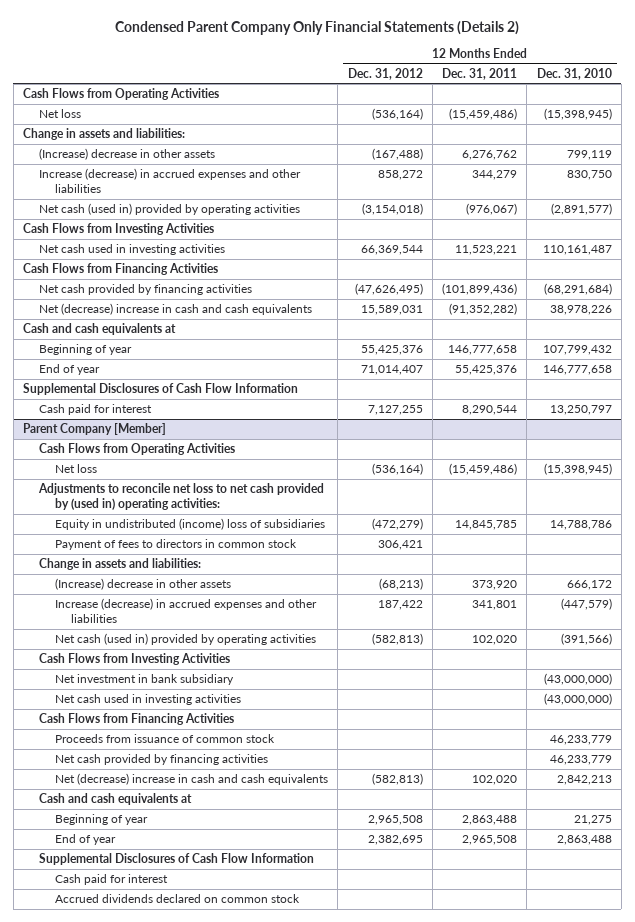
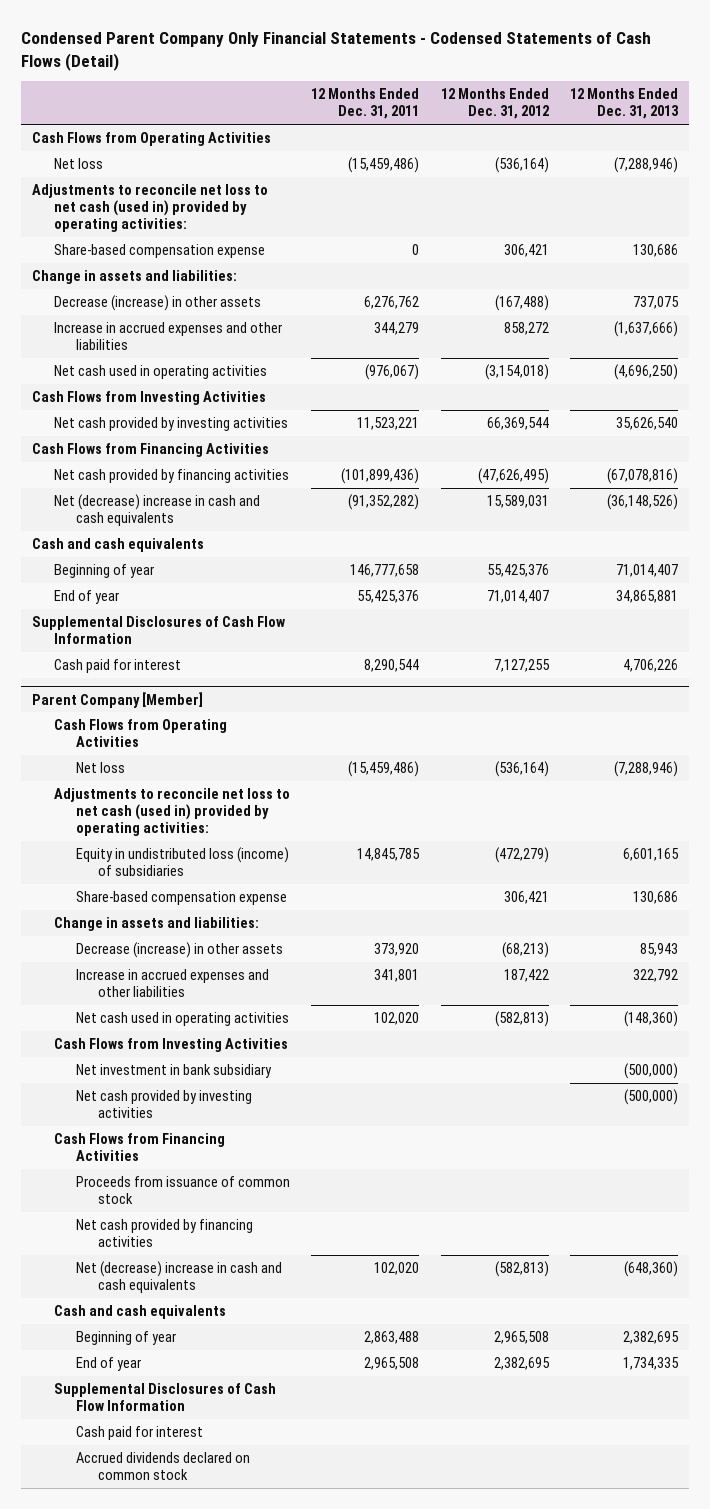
[115,20,520,35] Condensed Parent Company Only Financial Statements (Details 2) -> [21,31,652,71] Condensed Parent Company Only Financial Statements - Codensed Statements of Cash Flows (Detail)
[536,67,612,80] Dec. 31, 2010 -> none
none -> [569,88,679,120] 12 Months Ended Dec. 31, 2013
none -> [31,184,268,232] Adjustments to reconcile net loss to net cash (used in) provided by operating activities:
none -> [53,244,265,259] Share-based compensation expense
[39,148,216,161] (Increase) decrease in other assets -> [53,295,261,312] Decrease (increase) in other assets
[39,168,302,194] Increase (decrease) in accrued expenses and other liabilities -> [53,322,282,351] Increase in accrued expenses and other liabilities
[39,203,301,216] Net cash (used in) provided by operating activities -> [53,365,267,380] Net cash used in operating activities
[39,244,226,256] Net cash used in investing activities -> [53,417,288,432] Net cash provided by investing activities
[23,323,177,336] Cash and cash equivalents at -> [31,538,204,553] Cash and cash equivalents
[38,483,325,511] Adjustments to reconcile net loss to net cash provided by (used in) operating activities: -> [53,788,290,836] Adjustments to reconcile net loss to net cash (used in) provided by operating activities:
[55,518,326,531] Equity in undistributed (income) loss of subsidiaries -> [75,847,289,877] Equity in undistributed loss (income) of subsidiaries
[55,539,298,551] Payment of fees to directors in common stock -> [75,891,287,906] Share-based compensation expense
[55,578,232,591] (Increase) decrease in other assets -> [75,942,283,959] Decrease (increase) in other assets
[55,598,318,624] Increase (decrease) in accrued expenses and other liabilities -> [75,969,269,998] Increase in accrued expenses and other liabilities
[55,633,317,646] Net cash (used in) provided by operating activities -> [75,1012,289,1027] Net cash used in operating activities
[55,694,242,706] Net cash used in investing activities -> [75,1090,252,1119] Net cash provided by investing activities
[39,793,193,806] Cash and cash equivalents at -> [53,1305,226,1320] Cash and cash equivalents

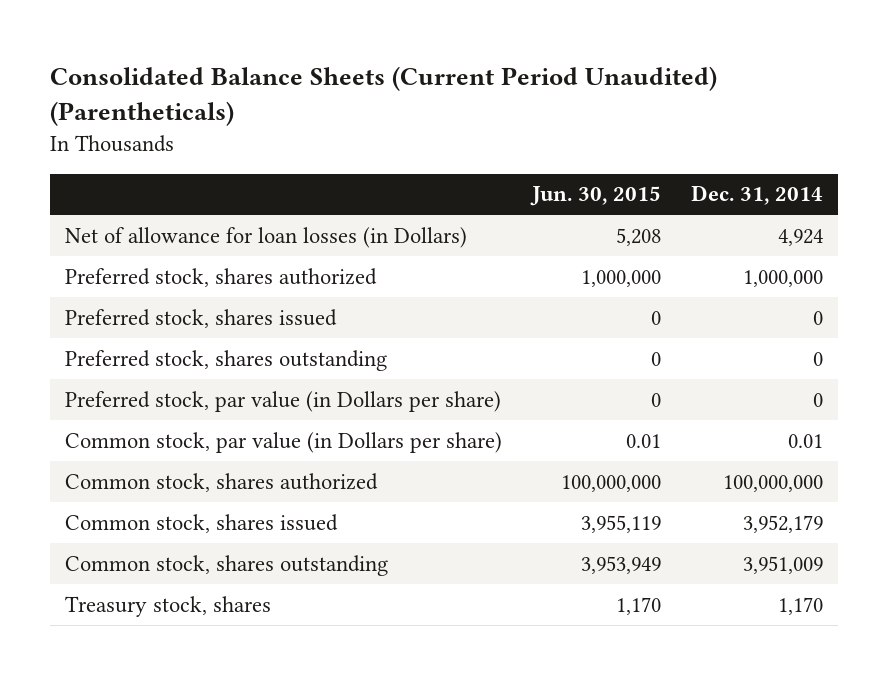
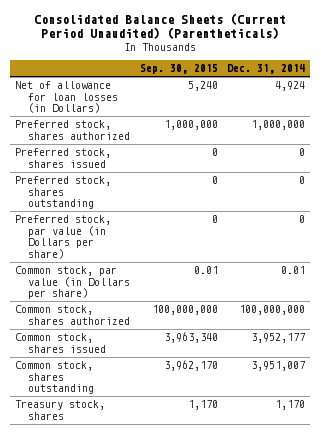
[529,186,661,207] Jun. 30, 2015 -> none
none -> [139,64,218,75] Sep. 30, 2015
[742,514,823,533] 3,952,179 -> [251,333,306,344] 3,952,177
[742,555,823,574] 3,951,009 -> [251,361,306,372] 3,951,007

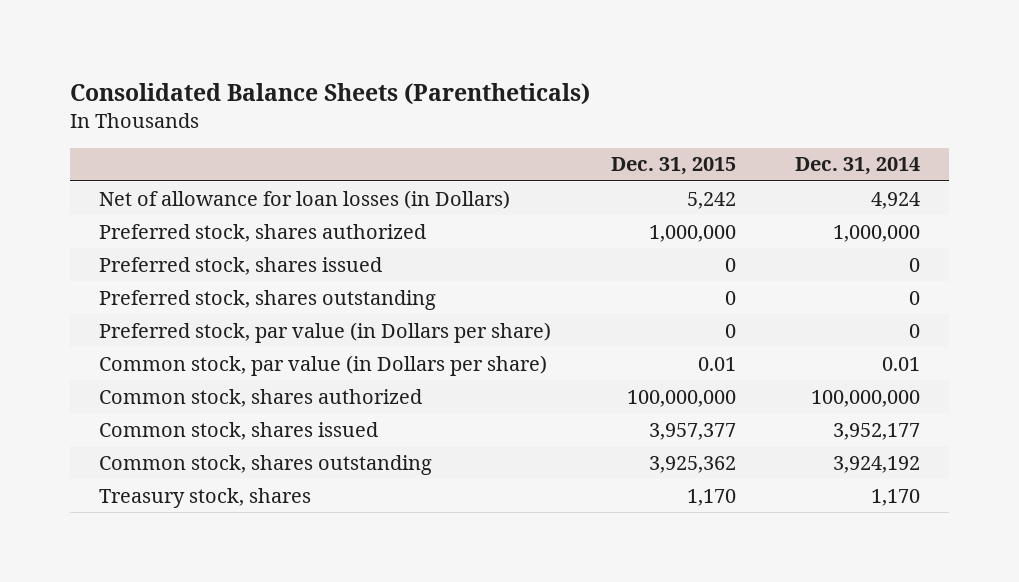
[34,13,287,40] Consolidated Balance Sheets (Current Period Unaudited) (Parentheticals) -> [69,82,590,105] Consolidated Balance Sheets (Parentheticals)
[139,64,218,75] Sep. 30, 2015 -> none
none -> [610,157,736,176] Dec. 31, 2015
[251,361,306,372] 3,951,007 -> [832,455,920,473] 3,924,192

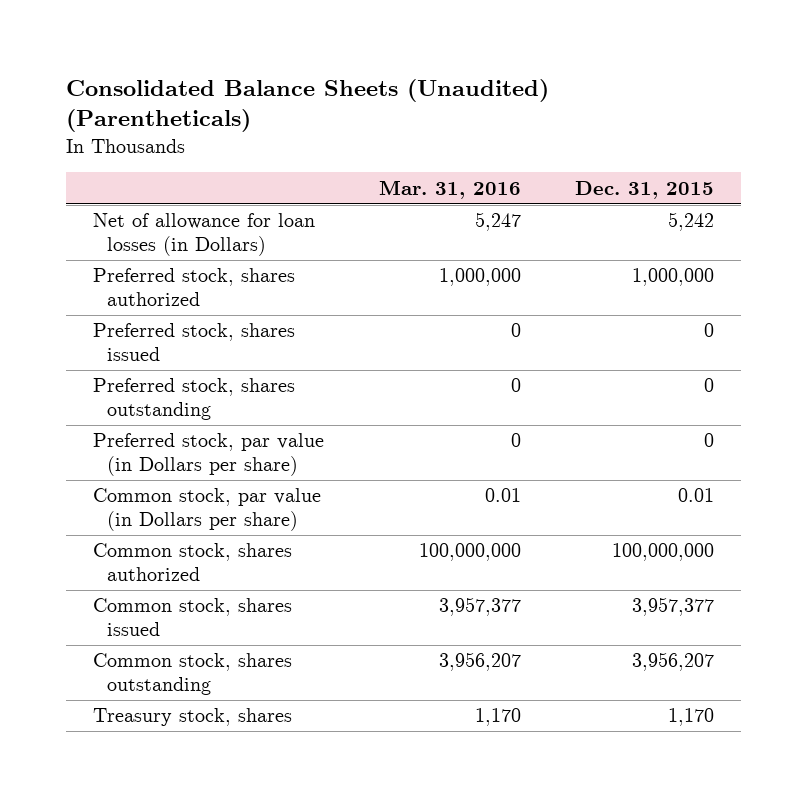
[69,82,590,105] Consolidated Balance Sheets (Parentheticals) -> [65,79,549,133] Consolidated Balance Sheets (Unaudited) (Parentheticals)
[794,157,920,176] Dec. 31, 2014 -> none
none -> [378,179,521,199] Mar. 31, 2016
[648,455,736,473] 3,925,362 -> [632,652,715,672] 3,956,207

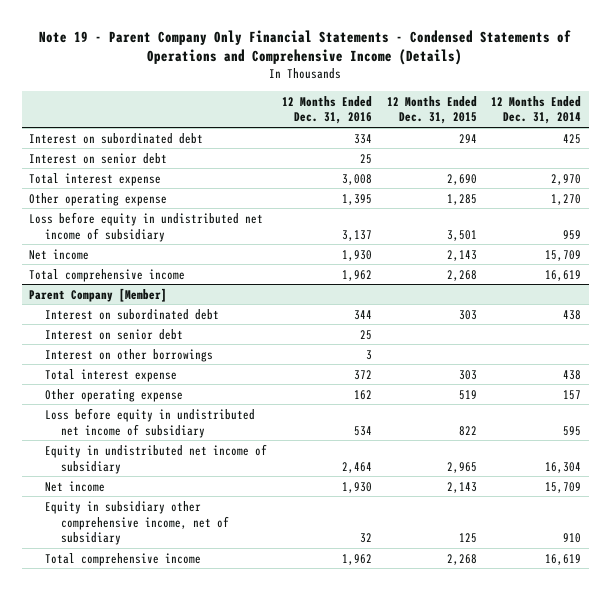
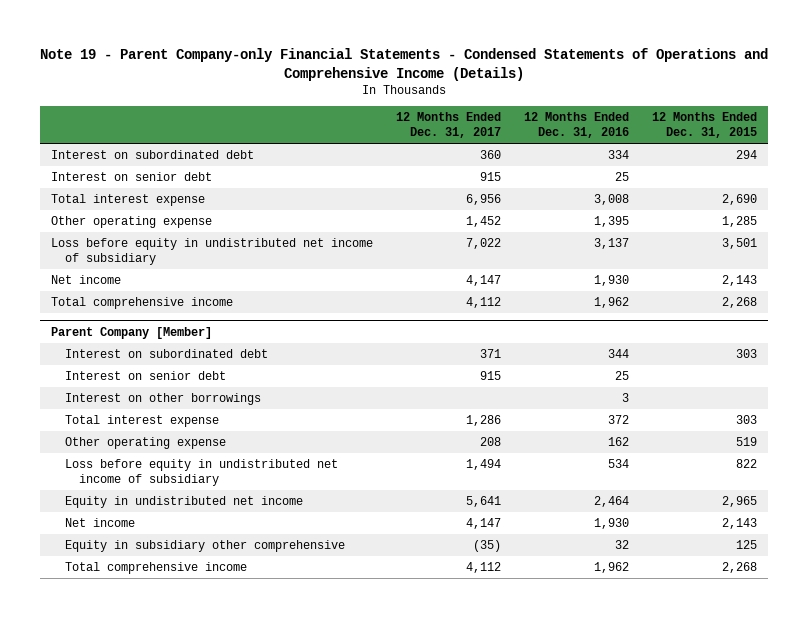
[39,29,572,66] Note 19 - Parent Company Only Financial Statements - Condensed Statements of Operations and Comprehensive Income (Details) -> [39,47,768,81] Note 19 - Parent Company-only Financial Statements - Condensed Statements of Operations and Comprehensive Income (Details)
[491,95,582,125] 12 Months Ended Dec. 31, 2014 -> none
none -> [396,112,502,139] 12 Months Ended Dec. 31, 2017
[45,443,268,474] Equity in undistributed net income of subsidiary -> [65,496,304,509] Equity in undistributed net income
[45,500,229,546] Equity in subsidiary other comprehensive income, net of subsidiary -> [65,540,346,553] Equity in subsidiary other comprehensive

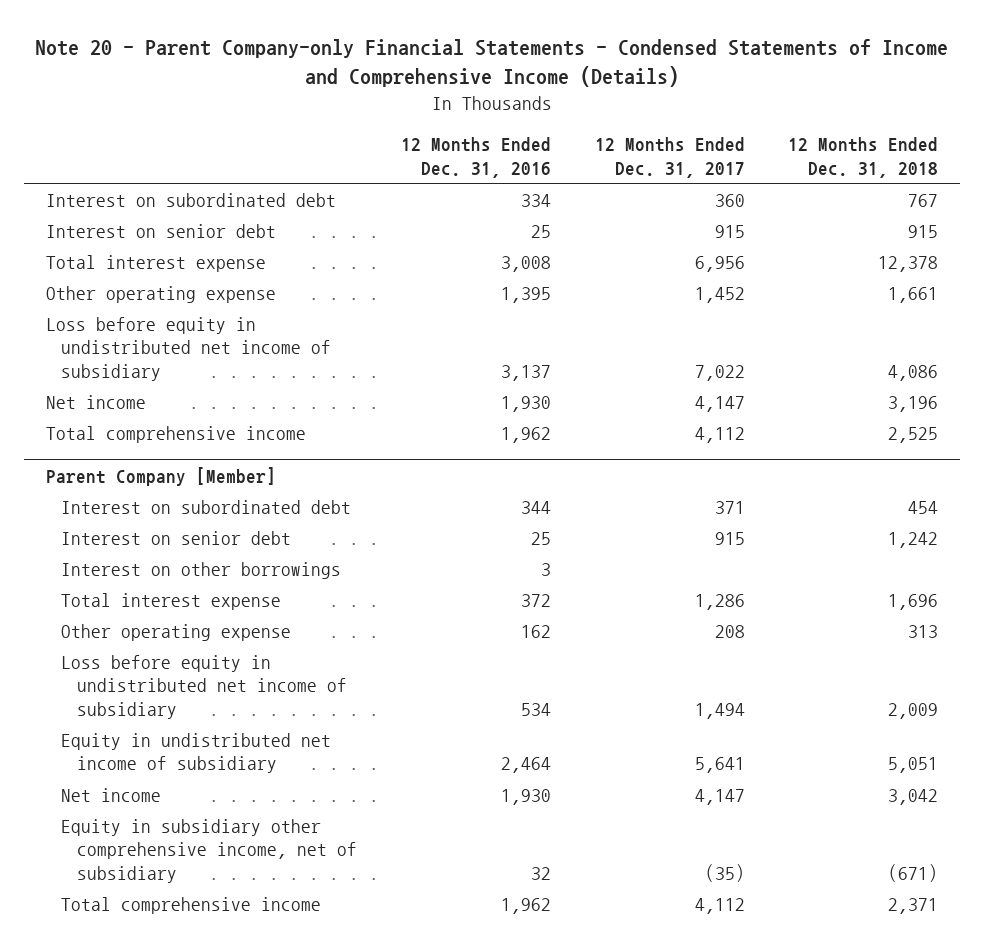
[39,47,768,81] Note 19 - Parent Company-only Financial Statements - Condensed Statements of Operations and Comprehensive Income (Details) -> [34,38,948,88] Note 20 - Parent Company-only Financial Statements - Condensed Statements of Income and Comprehensive Income (Details)
[651,112,757,139] 12 Months Ended Dec. 31, 2015 -> none
none -> [788,137,939,178] 12 Months Ended Dec. 31, 2018
[65,496,304,509] Equity in undistributed net income -> [61,732,332,774] Equity in undistributed net income of subsidiary
[65,540,346,553] Equity in subsidiary other comprehensive -> [61,818,358,883] Equity in subsidiary other comprehensive income, net of subsidiary

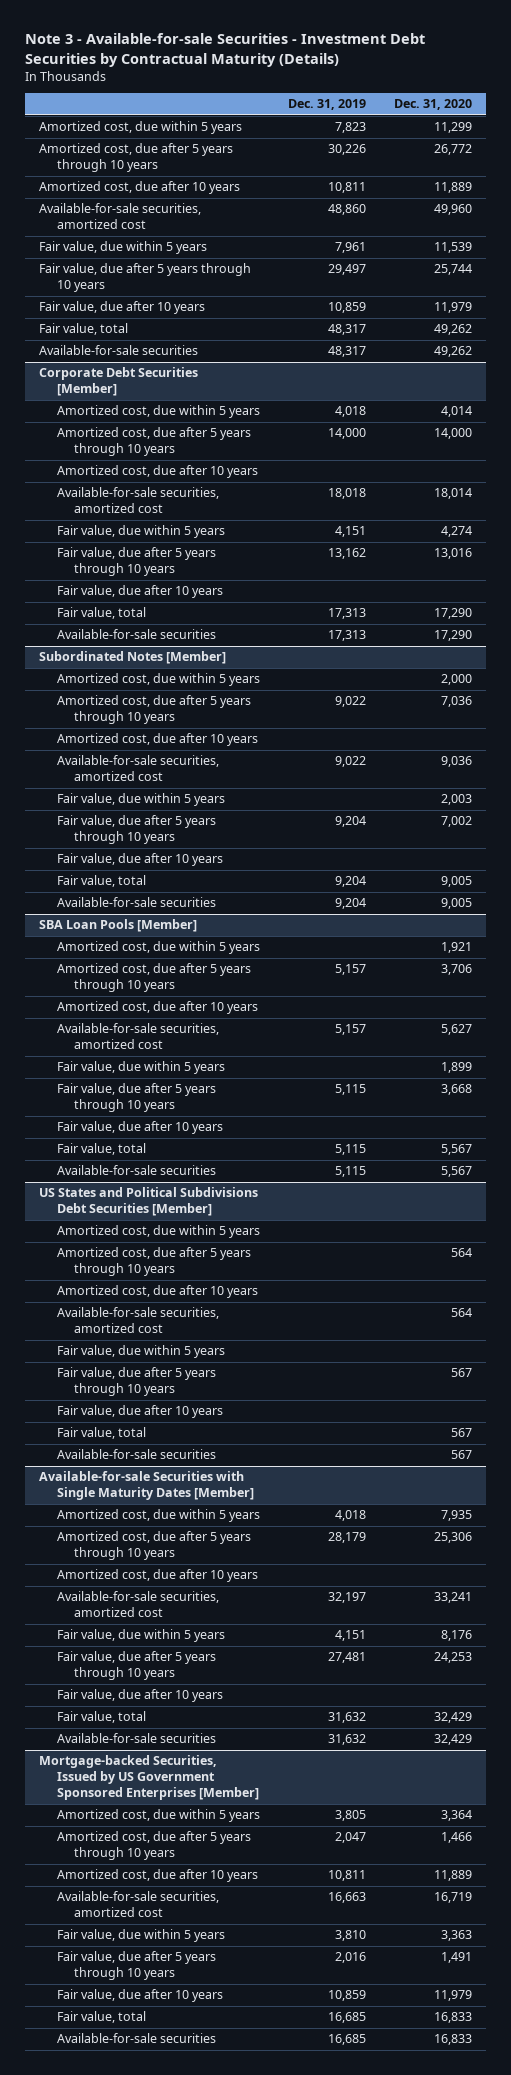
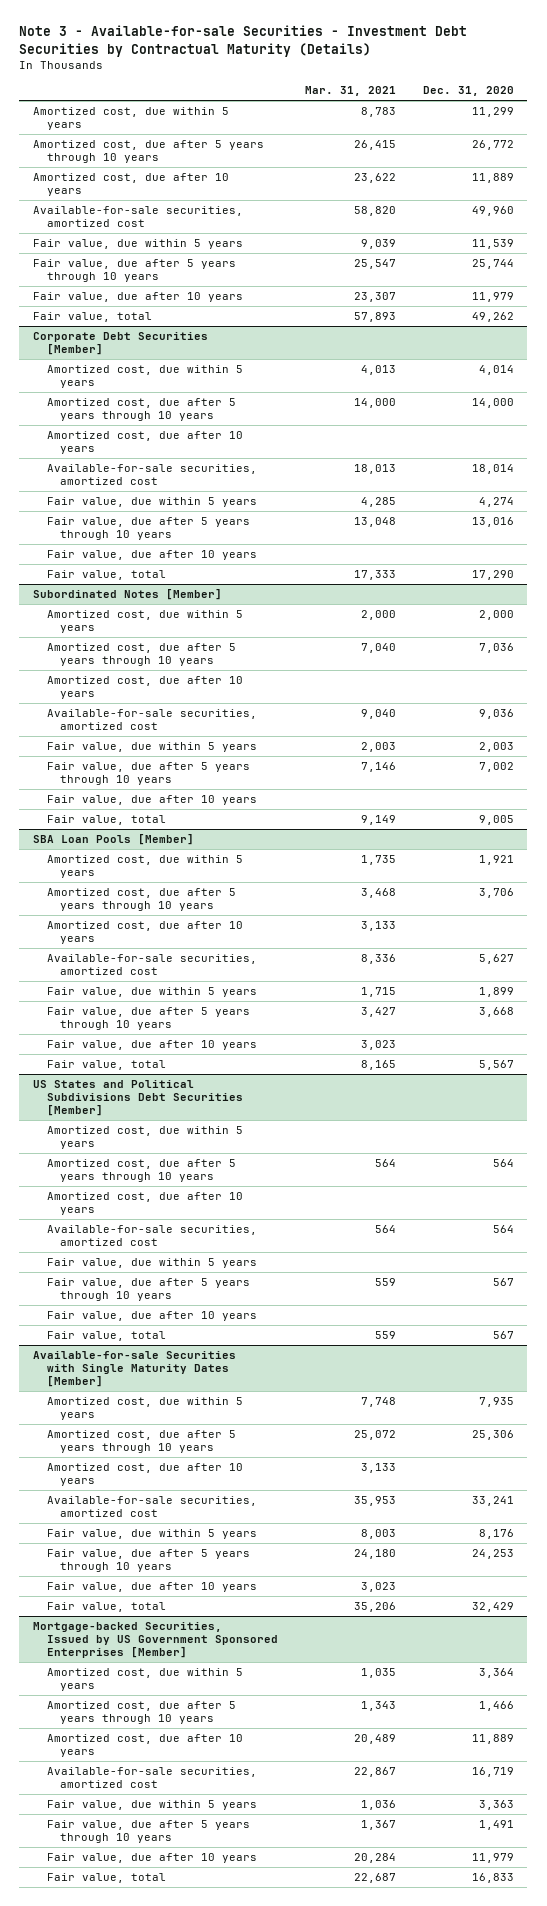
[287,99,366,111] Dec. 31, 2019 -> none
none -> [304,85,396,96] Mar. 31, 2021
[38,345,198,356] Available-for-sale securities -> none
[56,629,216,640] Available-for-sale securities -> none
[56,897,216,908] Available-for-sale securities -> none
[56,1165,216,1176] Available-for-sale securities -> none
[56,1449,216,1460] Available-for-sale securities -> none
[56,1733,216,1744] Available-for-sale securities -> none
[56,2033,216,2044] Available-for-sale securities -> none

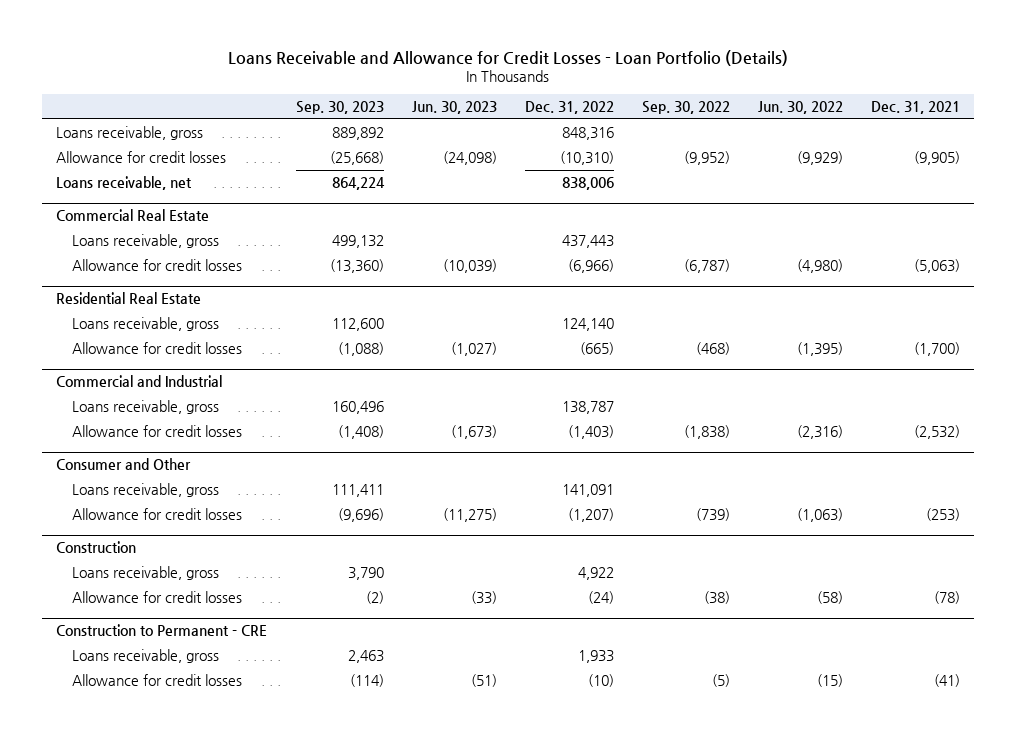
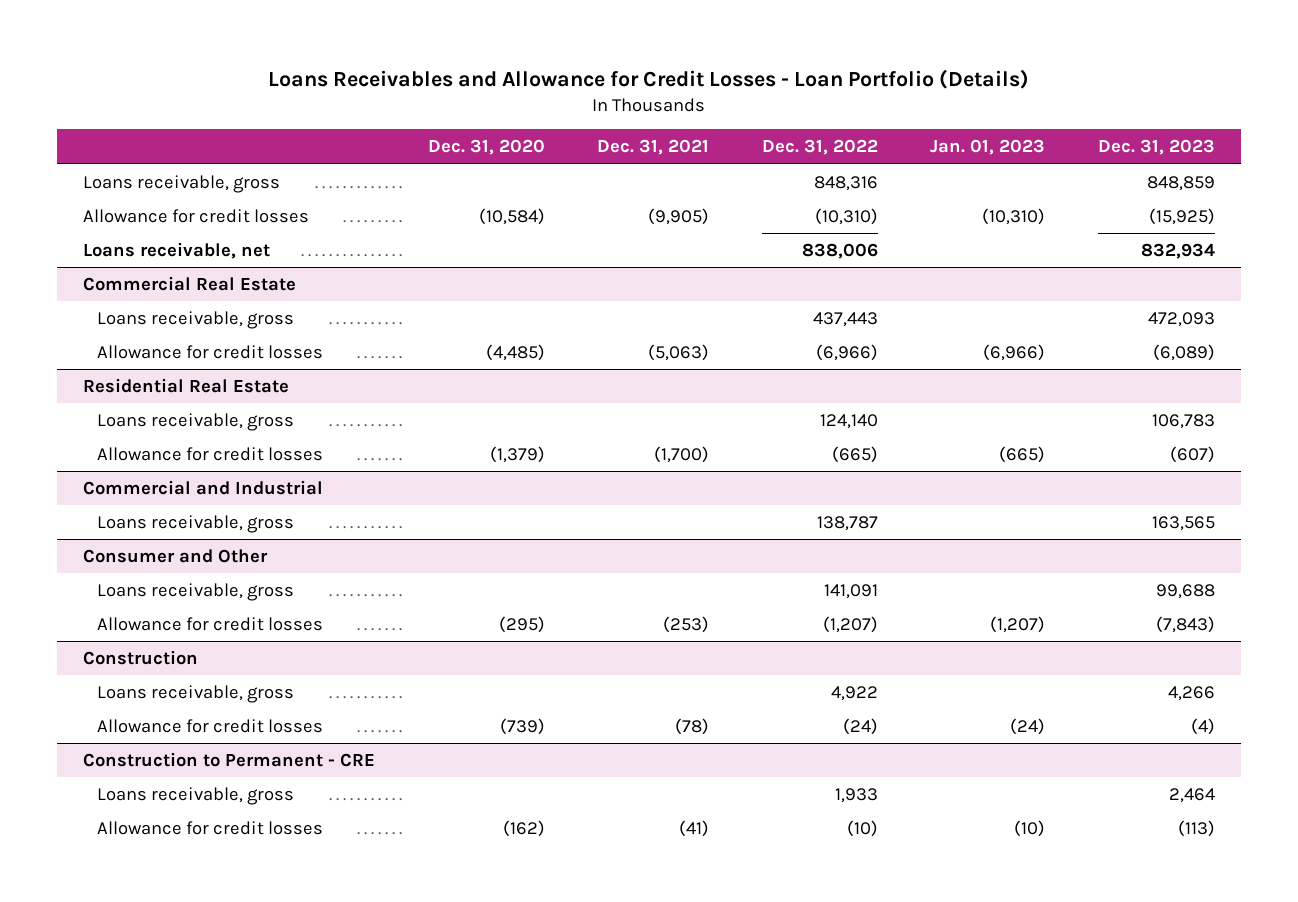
[228,49,789,66] Loans Receivable and Allowance for Credit Losses - Loan Portfolio (Details) -> [268,68,1030,89] Loans Receivables and Allowance for Credit Losses - Loan Portfolio (Details)
[295,101,384,115] Sep. 30, 2023 -> none
[411,101,497,115] Jun. 30, 2023 -> none
[641,101,730,115] Sep. 30, 2022 -> none
[758,101,844,115] Jun. 30, 2022 -> none
none -> [427,139,545,156] Dec. 31, 2020
none -> [930,139,1046,156] Jan. 01, 2023
none -> [1097,139,1215,156] Dec. 31, 2023
[71,425,242,438] Allowance for credit losses -> none

